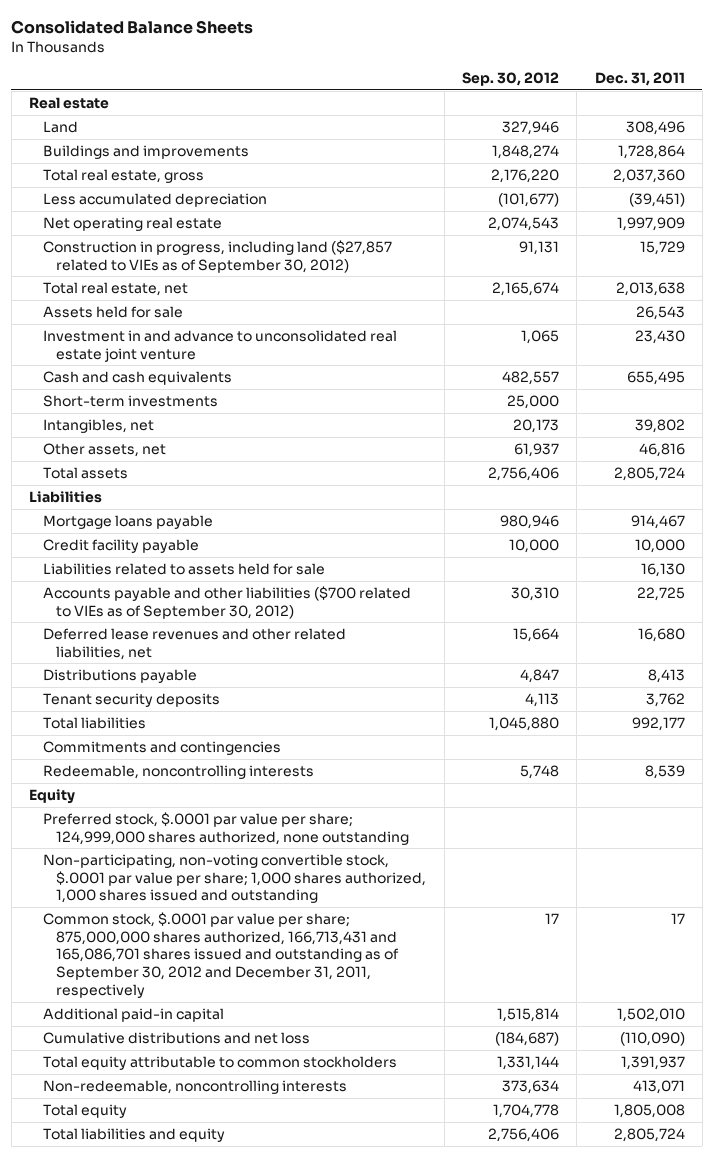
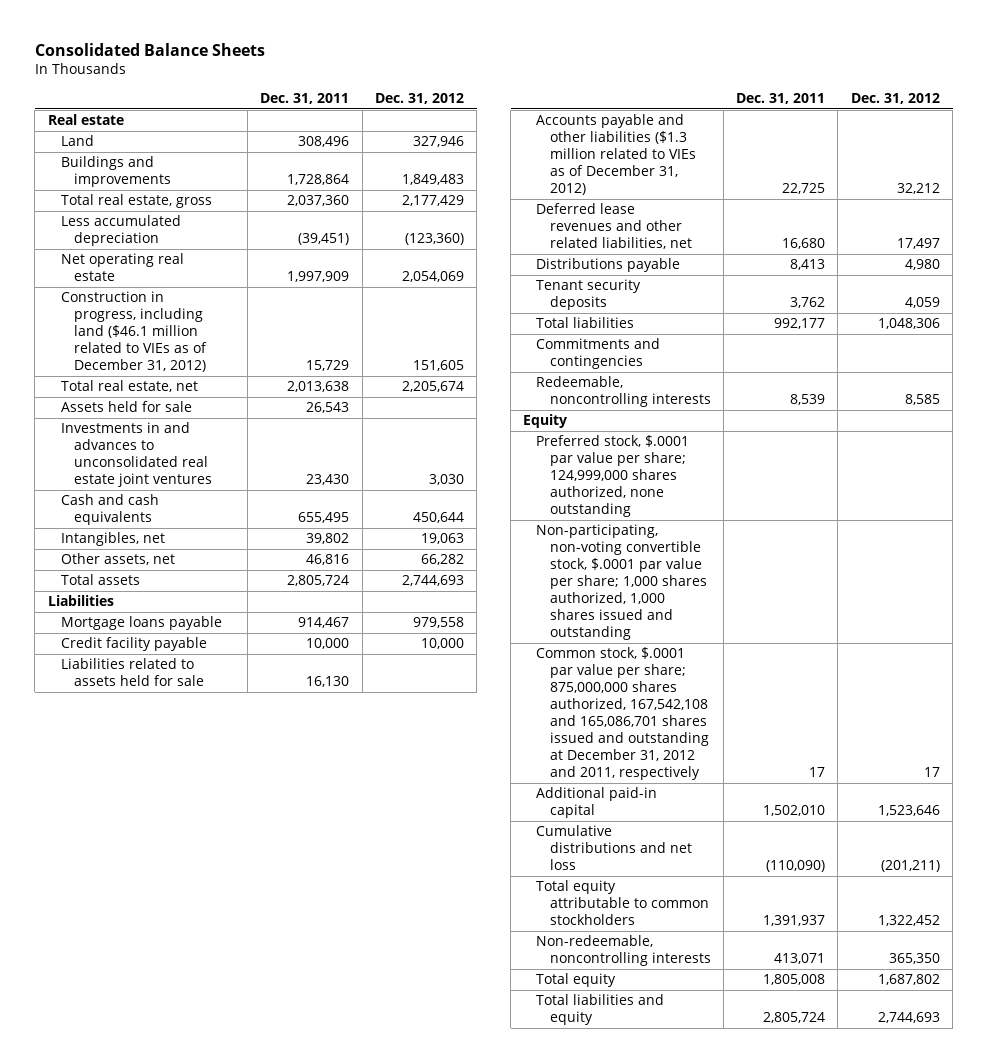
[461,71,559,86] Sep. 30, 2012 -> none
none -> [375,93,465,105] Dec. 31, 2012
[42,240,392,273] Construction in progress, including land ($27,857 related to VIEs as of September 30, 2012) -> [60,291,207,373] Construction in progress, including land ($46.1 million related to VIEs as of December 31, 2012)
[42,330,397,362] Investment in and advance to unconsolidated real estate joint venture -> [60,422,212,488] Investments in and advances to unconsolidated real estate joint ventures
[42,395,218,408] Short-term investments -> none
[42,586,411,619] Accounts payable and other liabilities ($700 related to VIEs as of September 30, 2012) -> [536,114,696,196] Accounts payable and other liabilities ($1.3 million related to VIEs as of December 31, 2012)
[42,912,400,998] Common stock, $.0001 par value per share; 875,000,000 shares authorized, 166,713,431 and 165,086,701 shares issued and outstanding as of September 30, 2012 and December 31, 2011, respectively -> [536,647,709,781] Common stock, $.0001 par value per share; 875,000,000 shares authorized, 167,542,108 and 165,086,701 shares issued and outstanding at December 31, 2012 and 2011, respectively

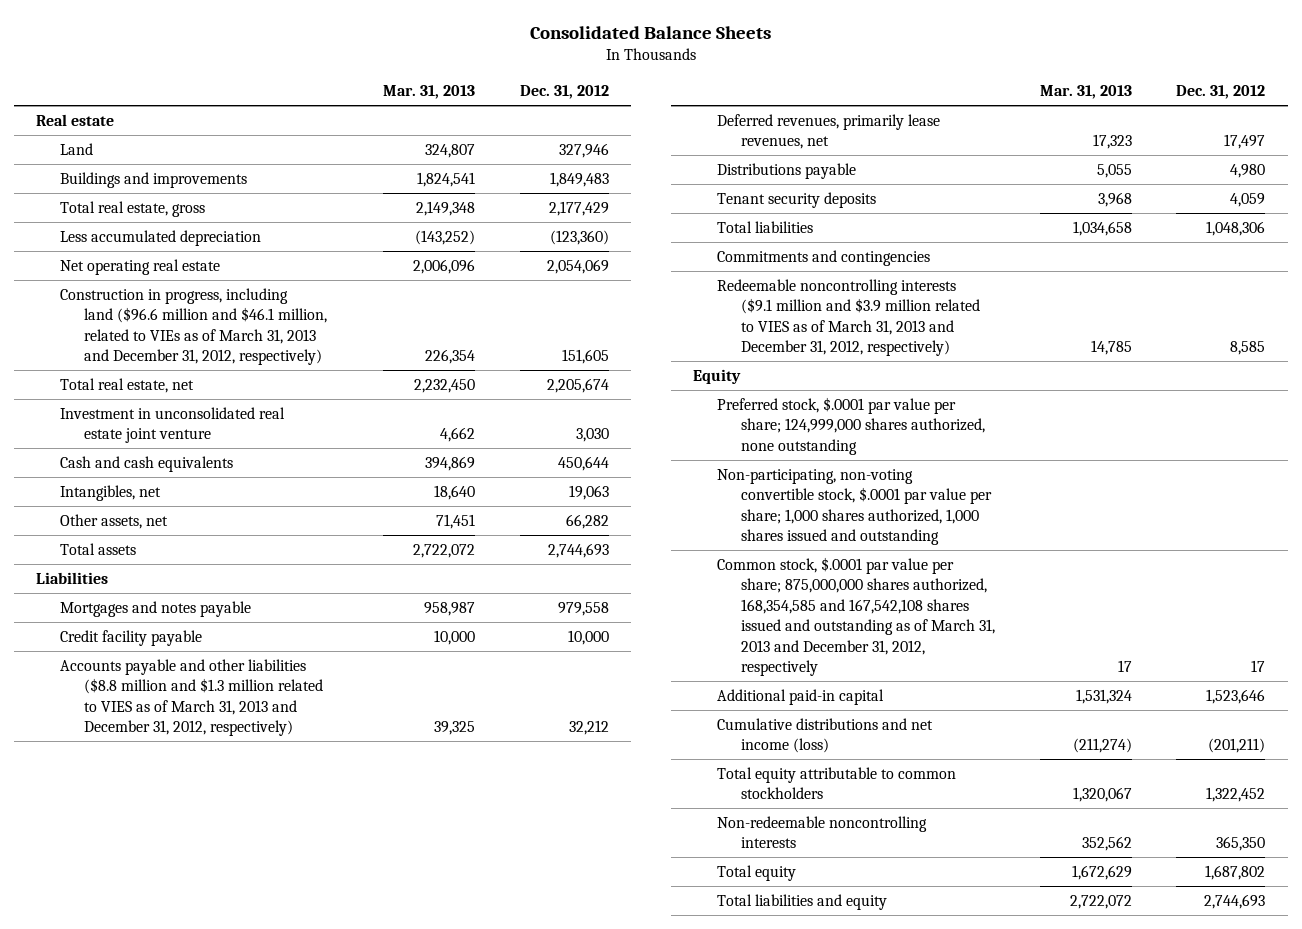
[260,93,350,105] Dec. 31, 2011 -> none
none -> [382,85,475,100] Mar. 31, 2013
[60,291,207,373] Construction in progress, including land ($46.1 million related to VIEs as of December 31, 2012) -> [60,287,327,366] Construction in progress, including land ($96.6 million and $46.1 million, related to VIEs as of March 31, 2013 and December 31, 2012, respectively)
[60,401,192,413] Assets held for sale -> none
[60,422,212,488] Investments in and advances to unconsolidated real estate joint ventures -> [60,406,286,444] Investment in unconsolidated real estate joint venture
[60,616,222,631] Mortgage loans payable -> [60,600,252,617] Mortgages and notes payable
[60,658,204,687] Liabilities related to assets held for sale -> none
[536,114,696,196] Accounts payable and other liabilities ($1.3 million related to VIEs as of December 31, 2012) -> [60,658,323,737] Accounts payable and other liabilities ($8.8 million and $1.3 million related to VIES as of March 31, 2013 and December 31, 2012, respectively)
[536,203,692,250] Deferred lease revenues and other related liabilities, net -> [716,113,940,150] Deferred revenues, primarily lease revenues, net
[536,376,711,408] Redeemable, noncontrolling interests -> [716,278,980,357] Redeemable noncontrolling interests ($9.1 million and $3.9 million related to VIES as of March 31, 2013 and December 31, 2012, respectively)
[536,647,709,781] Common stock, $.0001 par value per share; 875,000,000 shares authorized, 167,542,108 and 165,086,701 shares issued and outstanding at December 31, 2012 and 2011, respectively -> [716,556,995,676] Common stock, $.0001 par value per share; 875,000,000 shares authorized, 168,354,585 and 167,542,108 shares issued and outstanding as of March 31, 2013 and December 31, 2012, respectively
[536,825,692,871] Cumulative distributions and net loss -> [716,717,933,754] Cumulative distributions and net income (loss)
[536,935,711,967] Non-redeemable, noncontrolling interests -> [716,815,927,849] Non-redeemable noncontrolling interests

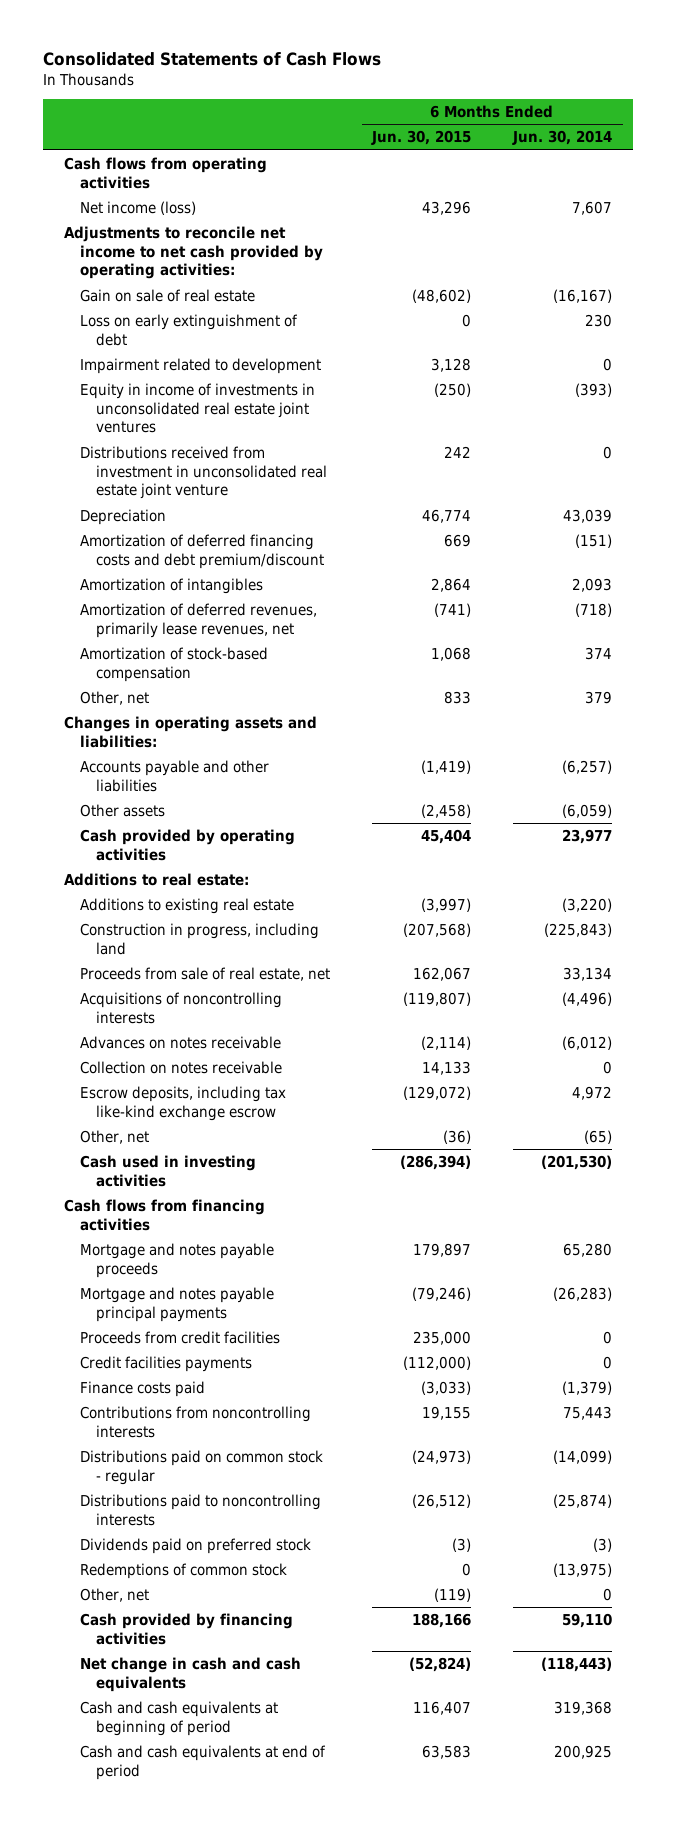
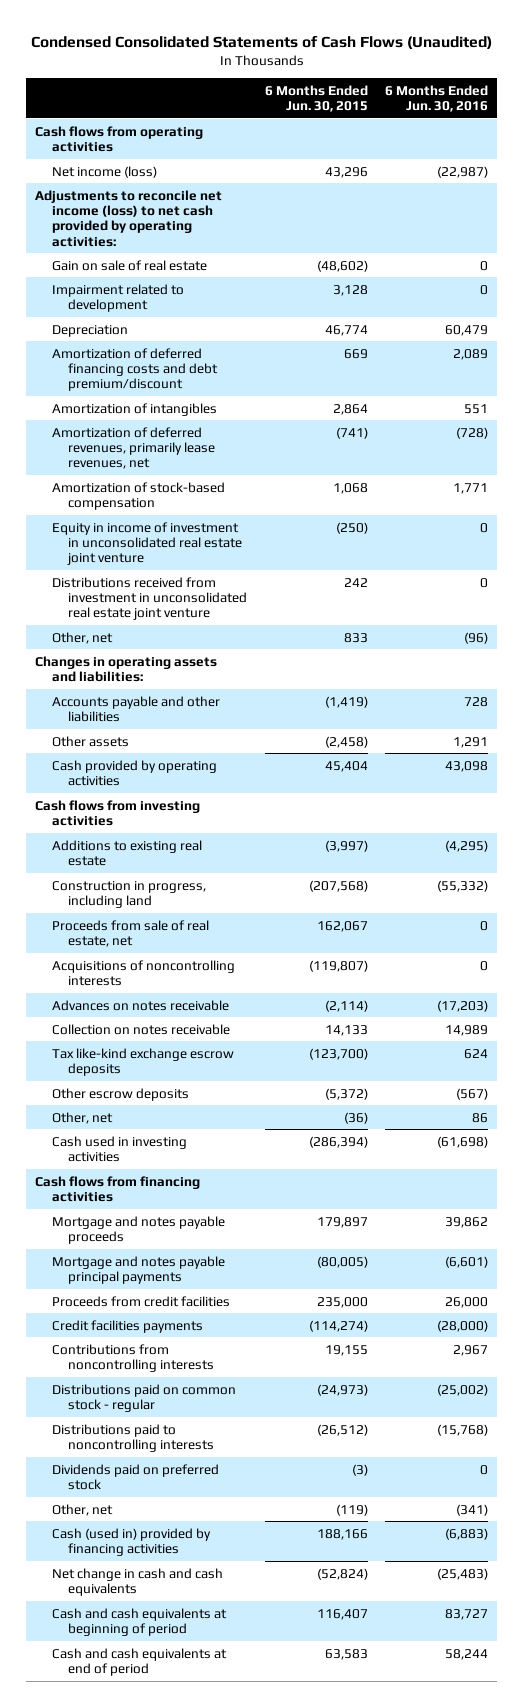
[42,52,381,67] Consolidated Statements of Cash Flows -> [30,35,492,49] Condensed Consolidated Statements of Cash Flows (Unaudited)
[512,130,613,146] Jun. 30, 2014 -> none
none -> [385,84,489,112] 6 Months Ended Jun. 30, 2016
[64,225,323,280] Adjustments to reconcile net income to net cash provided by operating activities: -> [34,189,222,247] Adjustments to reconcile net income (loss) to net cash provided by operating activities:
[79,313,298,346] Loss on early extinguishment of debt -> none
[79,382,315,434] Equity in income of investments in unconsolidated real estate joint ventures -> none
none -> [51,521,243,566] Equity in income of investment in unconsolidated real estate joint venture
[79,445,327,500] Distributions received from investment in unconsolidated real estate joint venture -> [51,576,248,621] Distributions received from investment in unconsolidated real estate joint venture
[64,872,250,886] Additions to real estate: -> none
none -> [34,799,200,826] Cash flows from investing activities
none -> [51,1047,234,1076] Tax like-kind exchange escrow deposits
[79,1085,286,1121] Escrow deposits, including tax like-kind exchange escrow -> [51,1087,189,1101] Other escrow deposits
[403,1085,472,1100] (129,072) -> [324,1087,368,1100] (5,372)
[412,1286,472,1301] (79,246) -> [316,1255,368,1268] (80,005)
[79,1380,205,1397] Finance costs paid -> none
[403,1355,472,1370] (112,000) -> [308,1319,368,1332] (114,274)
[79,1562,287,1579] Redemptions of common stock -> none
[79,1612,293,1645] Cash provided by financing activities -> [51,1527,211,1556] Cash (used in) provided by financing activities

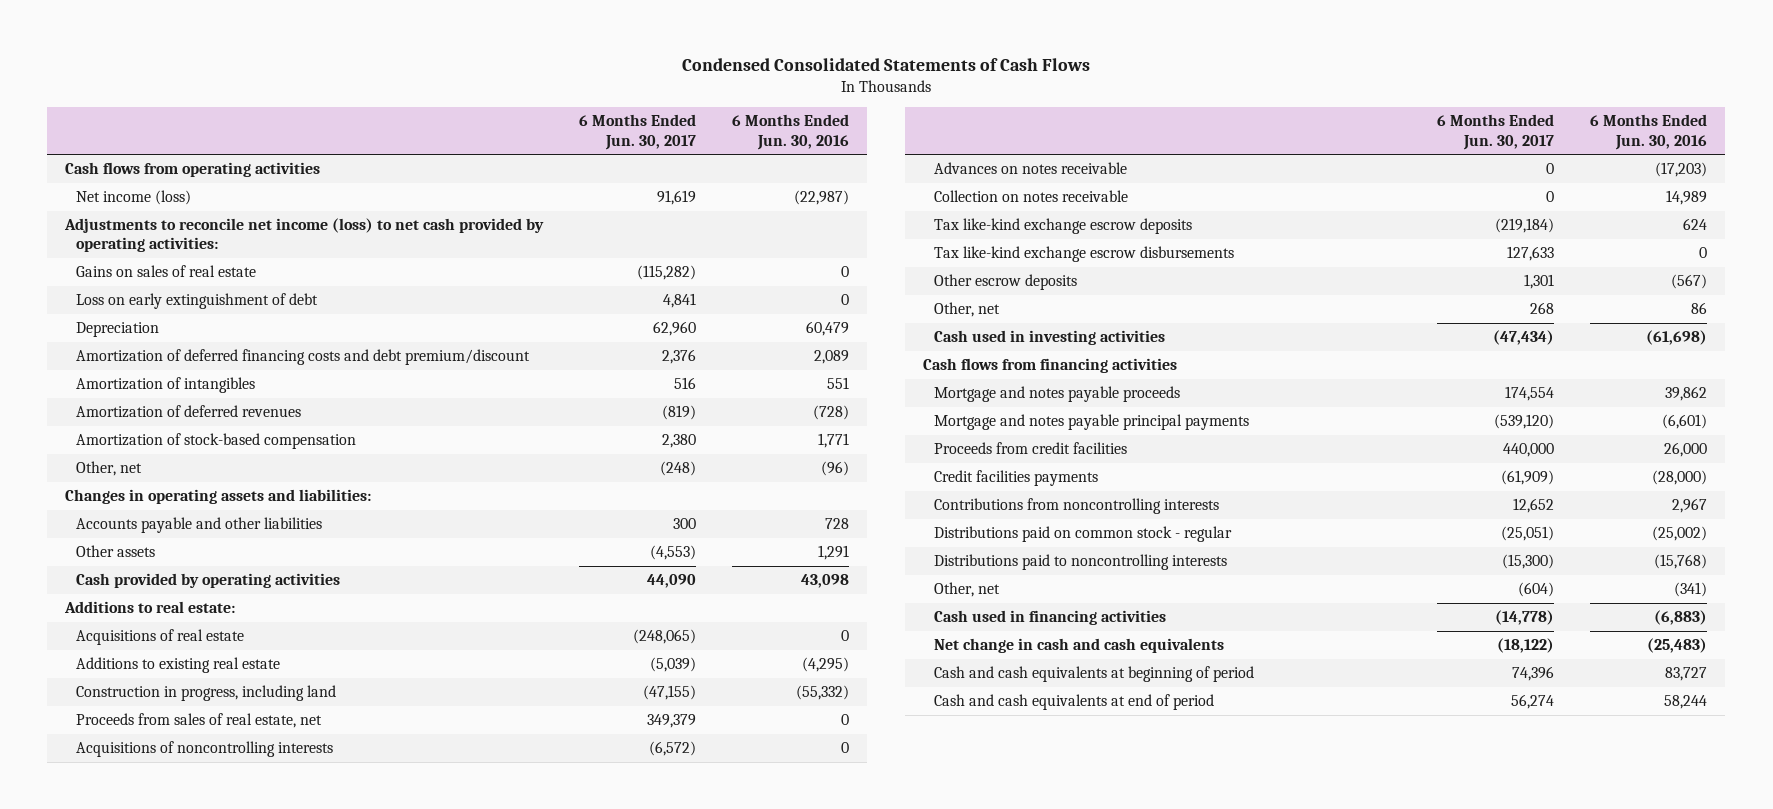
[30,35,492,49] Condensed Consolidated Statements of Cash Flows (Unaudited) -> [682,58,1091,72] Condensed Consolidated Statements of Cash Flows
[264,84,368,112] 6 Months Ended Jun. 30, 2015 -> none
none -> [579,114,697,150] 6 Months Ended Jun. 30, 2017
[51,283,184,312] Impairment related to development -> none
[51,259,207,271] Gain on sale of real estate -> [76,265,257,278] Gains on sales of real estate
none -> [76,293,319,310] Loss on early extinguishment of debt
[51,426,216,470] Amortization of deferred revenues, primarily lease revenues, net -> [76,405,302,419] Amortization of deferred revenues
[51,521,243,566] Equity in income of investment in unconsolidated real estate joint venture -> none
[51,576,248,621] Distributions received from investment in unconsolidated real estate joint venture -> none
[34,799,200,826] Cash flows from investing activities -> none
none -> [64,601,236,614] Additions to real estate:
none -> [76,629,245,646] Acquisitions of real estate
[51,919,209,947] Proceeds from sale of real estate, net -> [76,713,323,729] Proceeds from sales of real estate, net
none -> [934,246,1235,263] Tax like-kind exchange escrow disbursements
[51,1463,219,1490] Dividends paid on preferred stock -> none
[51,1527,211,1556] Cash (used in) provided by financing activities -> [934,610,1167,626] Cash used in financing activities

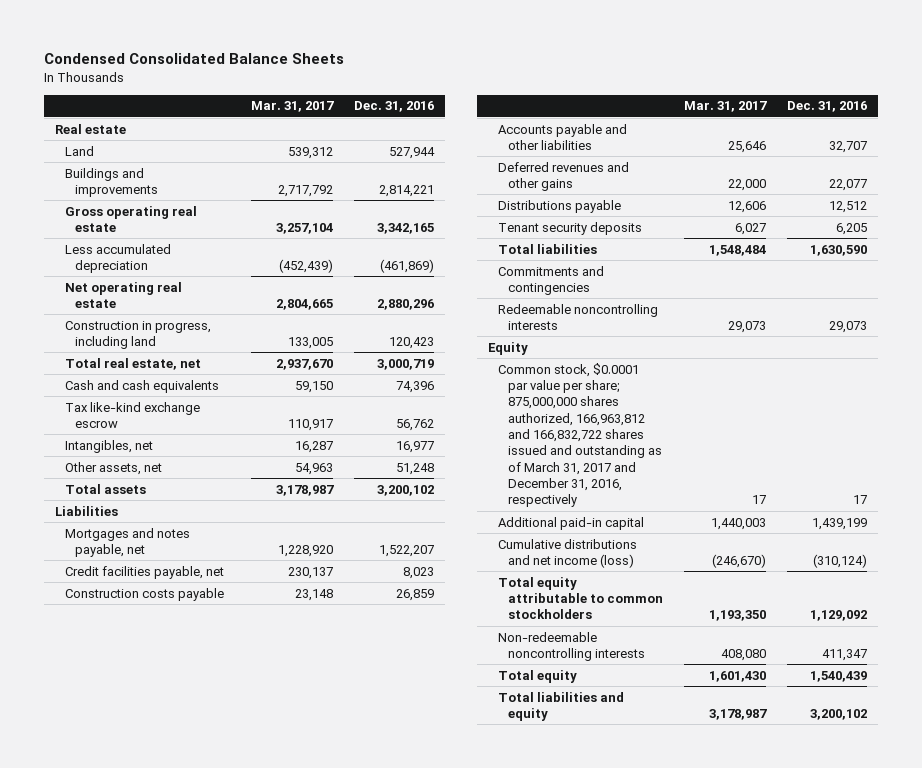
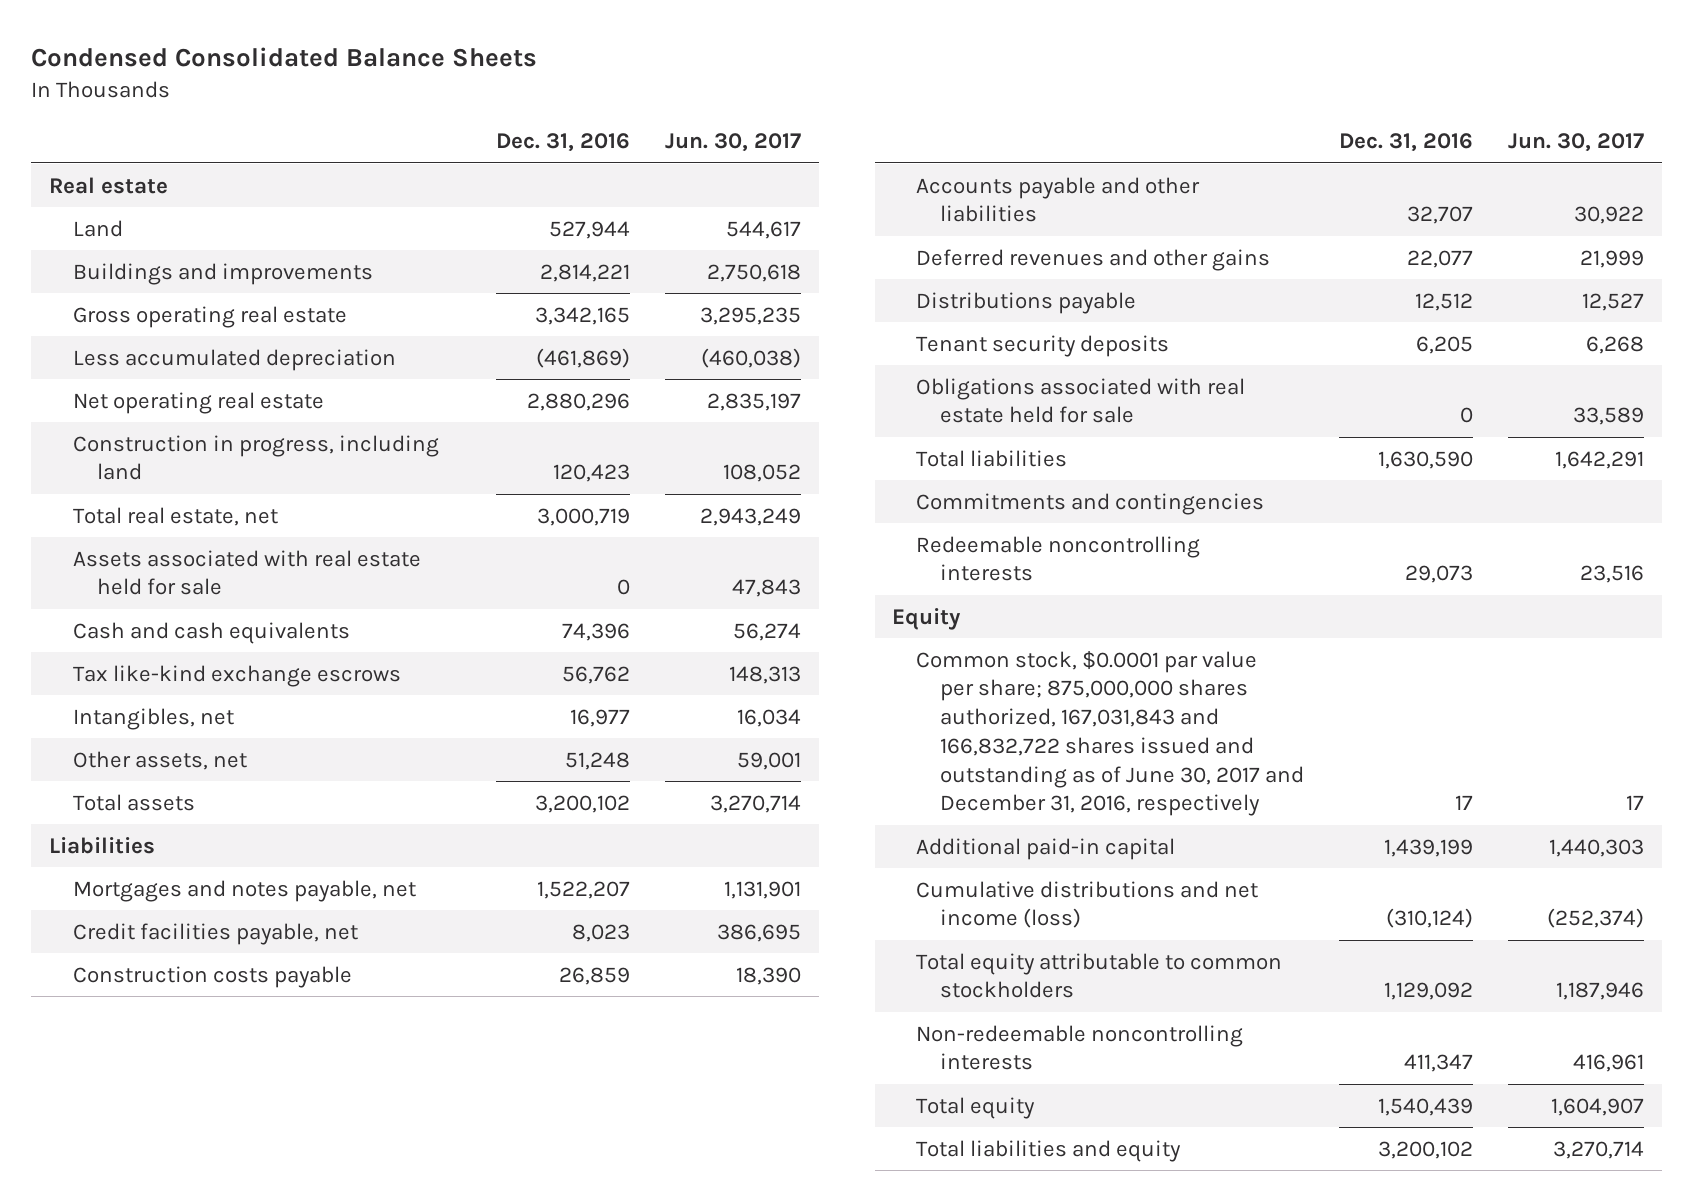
[251,101,335,113] Mar. 31, 2017 -> none
none -> [665,132,802,152] Jun. 30, 2017
none -> [72,549,421,596] Assets associated with real estate held for sale
[64,401,200,429] Tax like-kind exchange escrow -> [72,664,401,687] Tax like-kind exchange escrows
none -> [916,377,1246,424] Obligations associated with real estate held for sale
[497,362,663,508] Common stock, $0.0001 par value per share; 875,000,000 shares authorized, 166,963,812 and 166,832,722 shares issued and outstanding as of March 31, 2017 and December 31, 2016, respectively -> [916,650,1305,817] Common stock, $0.0001 par value per share; 875,000,000 shares authorized, 167,031,843 and 166,832,722 shares issued and outstanding as of June 30, 2017 and December 31, 2016, respectively

